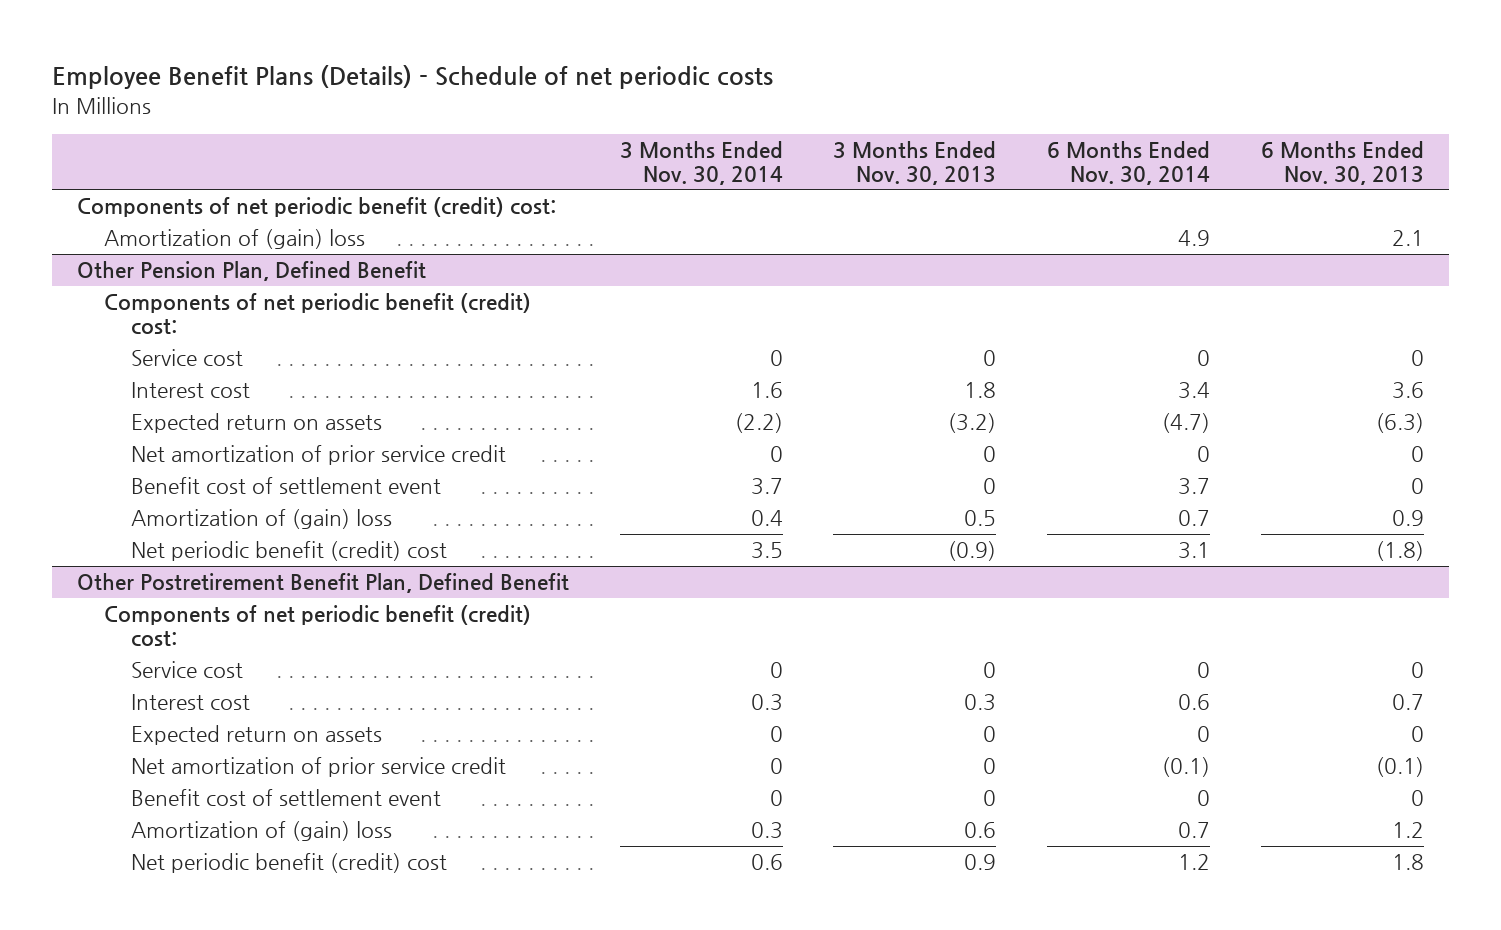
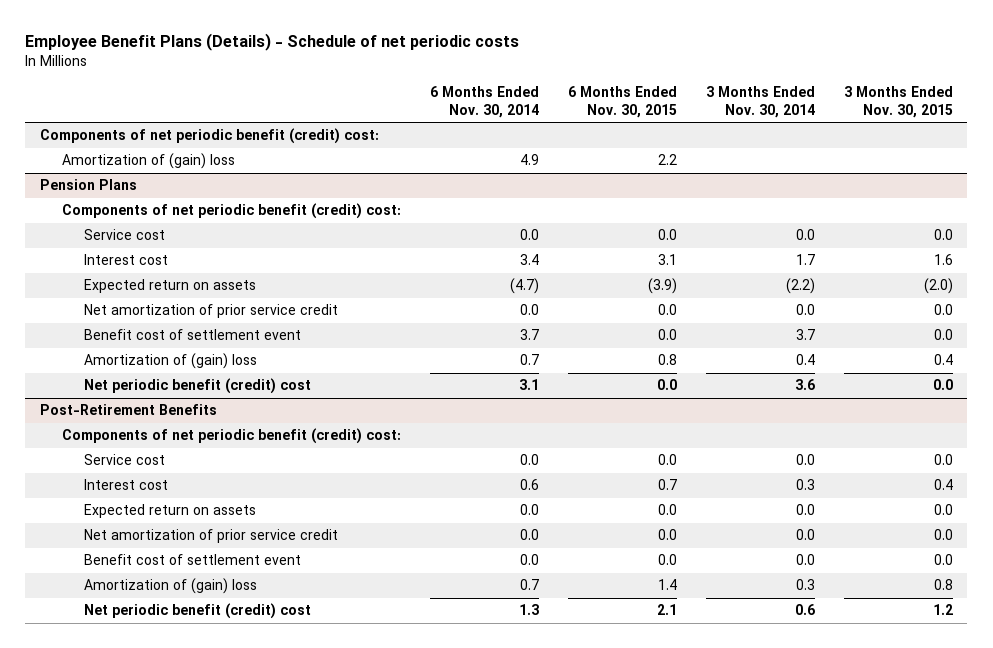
[833,140,997,185] 3 Months Ended Nov. 30, 2013 -> none
[1260,140,1424,185] 6 Months Ended Nov. 30, 2013 -> none
none -> [567,86,677,118] 6 Months Ended Nov. 30, 2015
none -> [843,86,953,118] 3 Months Ended Nov. 30, 2015
[77,261,427,282] Other Pension Plan, Defined Benefit -> [39,179,137,191] Pension Plans
[769,350,783,367] 0 -> [795,229,815,241] 0.0
[1196,350,1210,367] 0 -> [520,229,540,241] 0.0
[750,382,783,399] 1.6 -> [795,254,815,266] 1.7
[769,446,783,463] 0 -> [795,304,815,316] 0.0
[1196,446,1210,463] 0 -> [520,304,540,316] 0.0
[750,542,783,560] 3.5 -> [794,379,815,391] 3.6
[77,573,570,594] Other Postretirement Benefit Plan, Defined Benefit -> [39,404,217,416] Post-Retirement Benefits
[769,662,783,679] 0 -> [795,454,815,466] 0.0
[1196,662,1210,679] 0 -> [520,454,540,466] 0.0
[769,726,783,743] 0 -> [795,504,815,516] 0.0
[1196,726,1210,743] 0 -> [520,504,540,516] 0.0
[769,758,783,775] 0 -> [795,529,815,541] 0.0
[1161,757,1210,778] (0.1) -> [520,529,540,541] 0.0
[769,790,783,807] 0 -> [795,554,815,566] 0.0
[1196,790,1210,807] 0 -> [520,554,540,566] 0.0
[1177,854,1210,871] 1.2 -> [519,604,540,616] 1.3

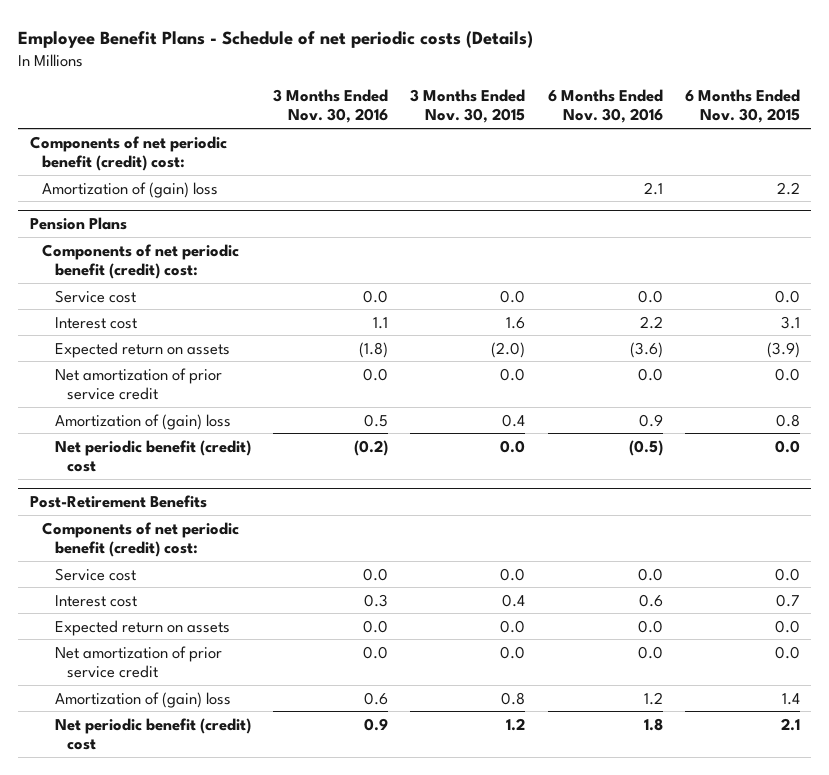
[25,33,520,52] Employee Benefit Plans (Details) - Schedule of net periodic costs -> [18,30,534,48] Employee Benefit Plans - Schedule of net periodic costs (Details)
[430,86,540,118] 6 Months Ended Nov. 30, 2014 -> none
[705,86,815,118] 3 Months Ended Nov. 30, 2014 -> none
none -> [273,88,389,124] 3 Months Ended Nov. 30, 2016
none -> [547,88,663,124] 6 Months Ended Nov. 30, 2016
[84,329,302,341] Benefit cost of settlement event -> none
[84,554,302,566] Benefit cost of settlement event -> none

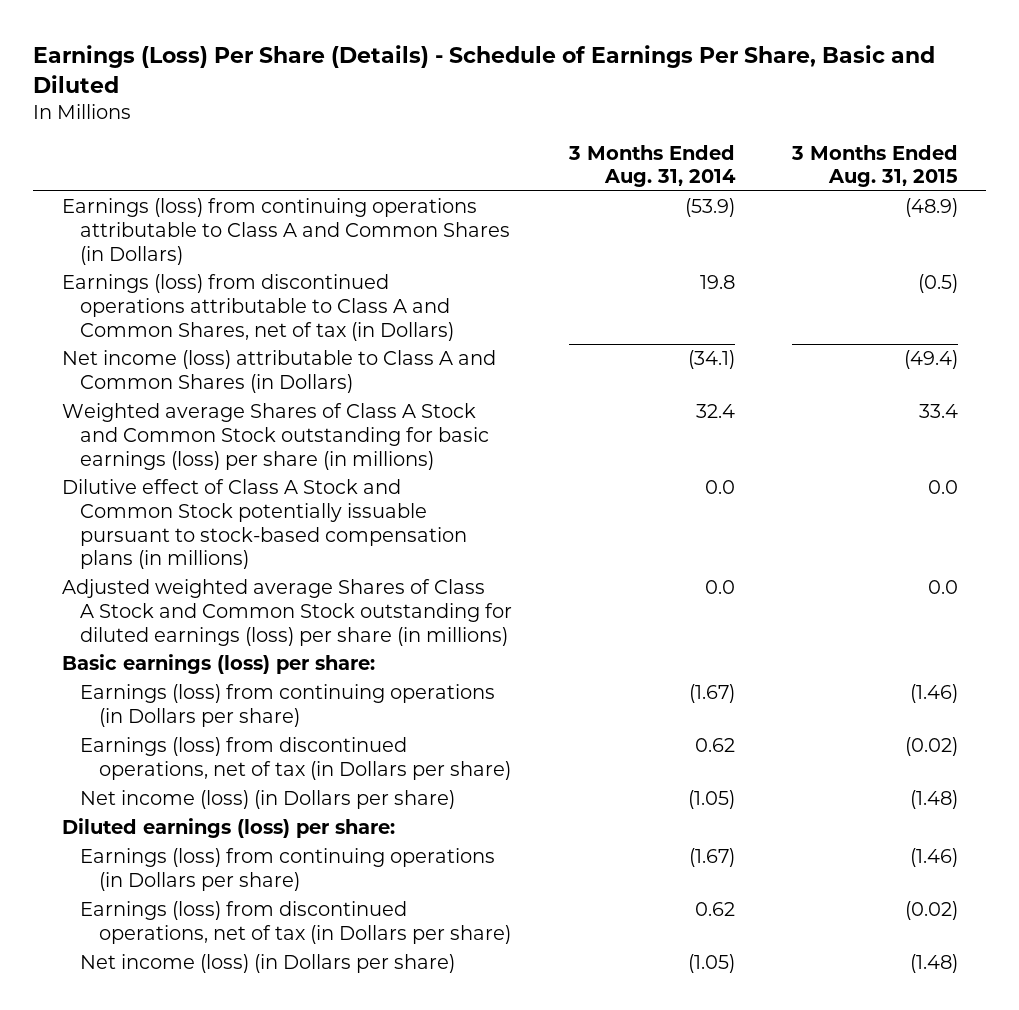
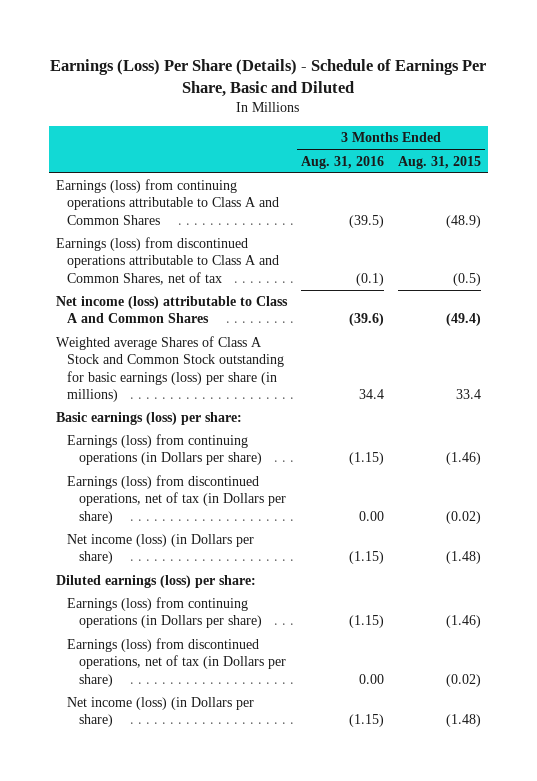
[567,144,736,188] 3 Months Ended Aug. 31, 2014 -> none
none -> [300,155,384,169] Aug. 31, 2016
[61,198,511,265] Earnings (loss) from continuing operations attributable to Class A and Common Shares (in Dollars) -> [55,179,280,225] Earnings (loss) from continuing operations attributable to Class A and Common Shares
[61,274,455,341] Earnings (loss) from discontinued operations attributable to Class A and Common Shares, net of tax (in Dollars) -> [55,237,280,285] Earnings (loss) from discontinued operations attributable to Class A and Common Shares, net of tax
[61,350,496,393] Net income (loss) attributable to Class A and Common Shares (in Dollars) -> [55,296,288,324] Net income (loss) attributable to Class A and Common Shares
[61,479,468,570] Dilutive effect of Class A Stock and Common Stock potentially issuable pursuant to stock-based compensation plans (in millions) -> none
[61,579,513,646] Adjusted weighted average Shares of Class A Stock and Common Stock outstanding for diluted earnings (loss) per share (in millions) -> none

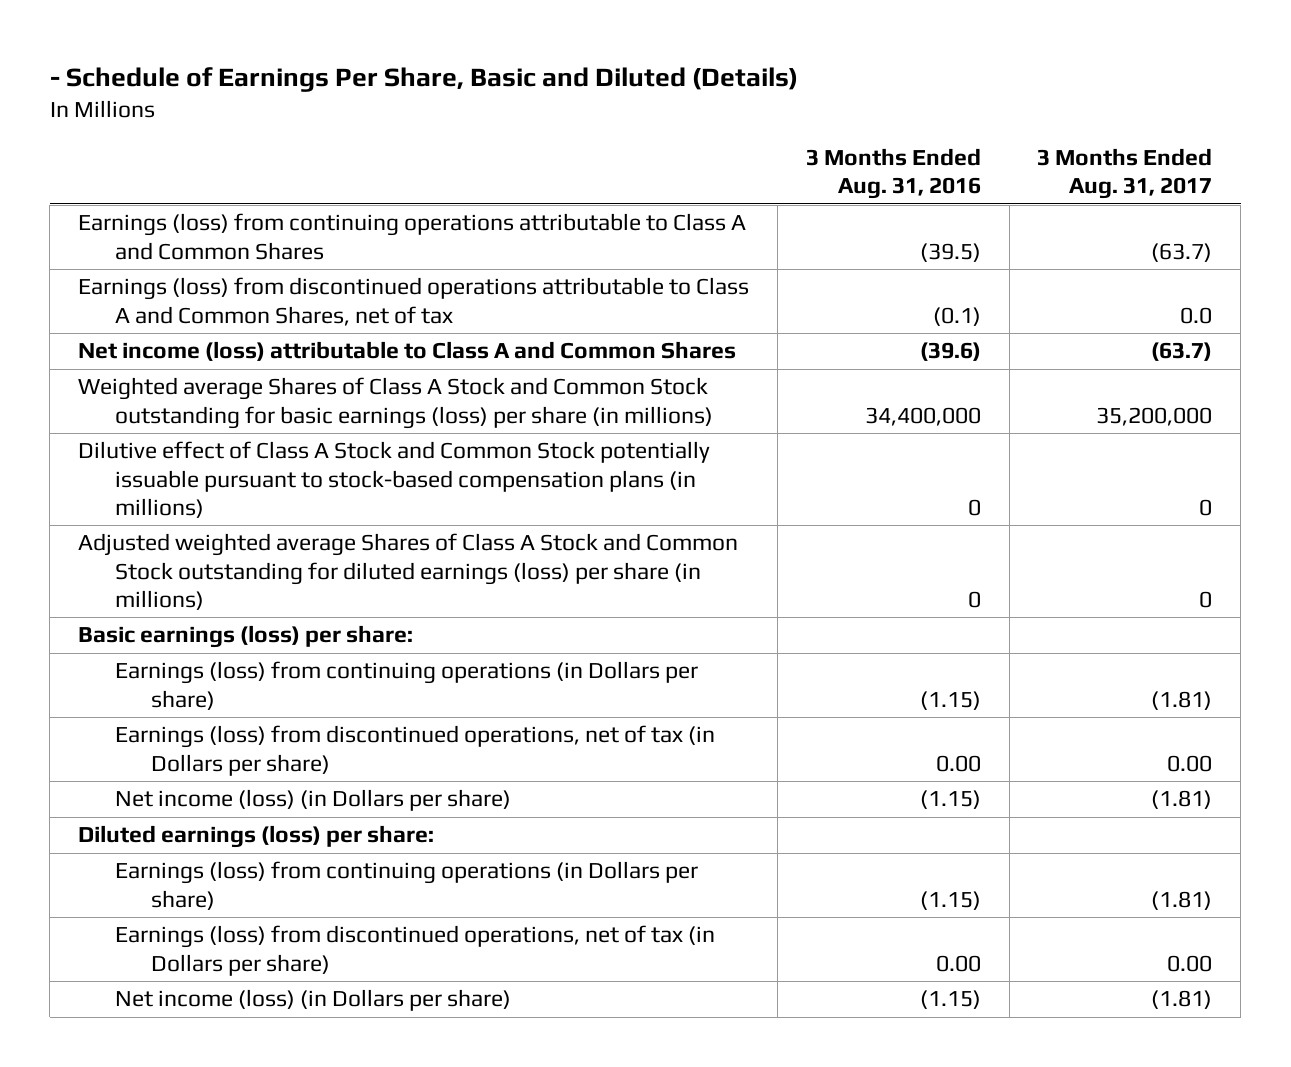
[50,58,487,97] Earnings (Loss) Per Share (Details) - Schedule of Earnings Per Share, Basic and Diluted -> [49,66,798,92] - Schedule of Earnings Per Share, Basic and Diluted (Details)
[397,155,481,169] Aug. 31, 2015 -> none
none -> [1037,148,1213,200] 3 Months Ended Aug. 31, 2017
[358,388,384,399] 34.4 -> [864,406,981,426] 34,400,000
none -> [78,441,711,518] Dilutive effect of Class A Stock and Common Stock potentially issuable pursuant to stock-based compensation plans (in millions)
none -> [78,533,739,610] Adjusted weighted average Shares of Class A Stock and Common Stock outstanding for diluted earnings (loss) per share (in millions)

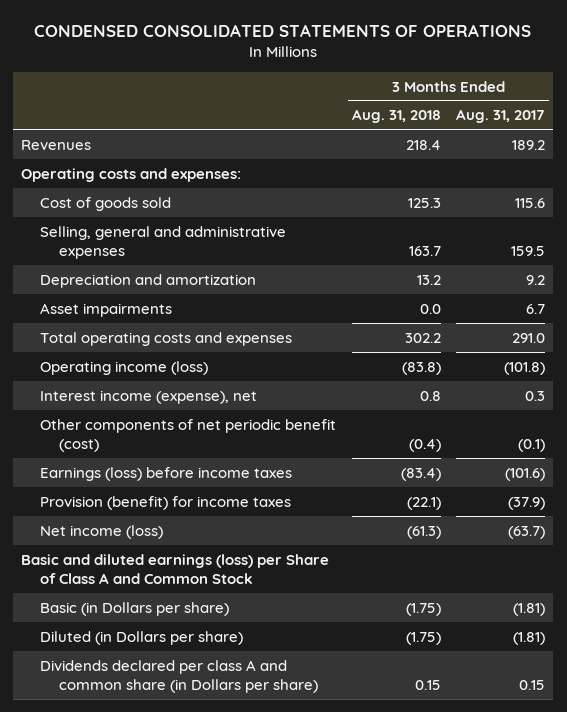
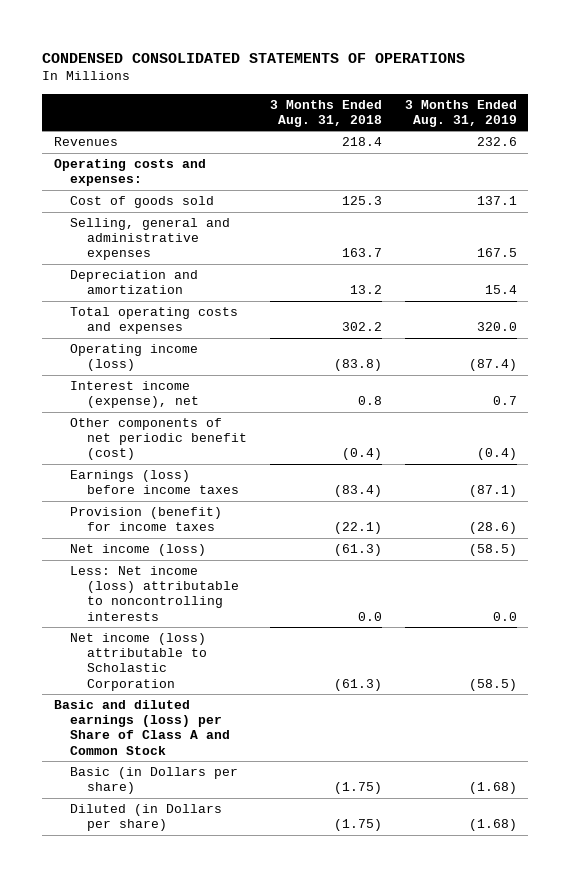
[456,109,546,124] Aug. 31, 2017 -> none
none -> [404,99,517,127] 3 Months Ended Aug. 31, 2019
[39,302,172,317] Asset impairments -> none
none -> [70,566,239,621] Less: Net income (loss) attributable to noncontrolling interests
none -> [70,633,207,691] Net income (loss) attributable to Scholastic Corporation
[39,659,318,693] Dividends declared per class A and common share (in Dollars per share) -> none

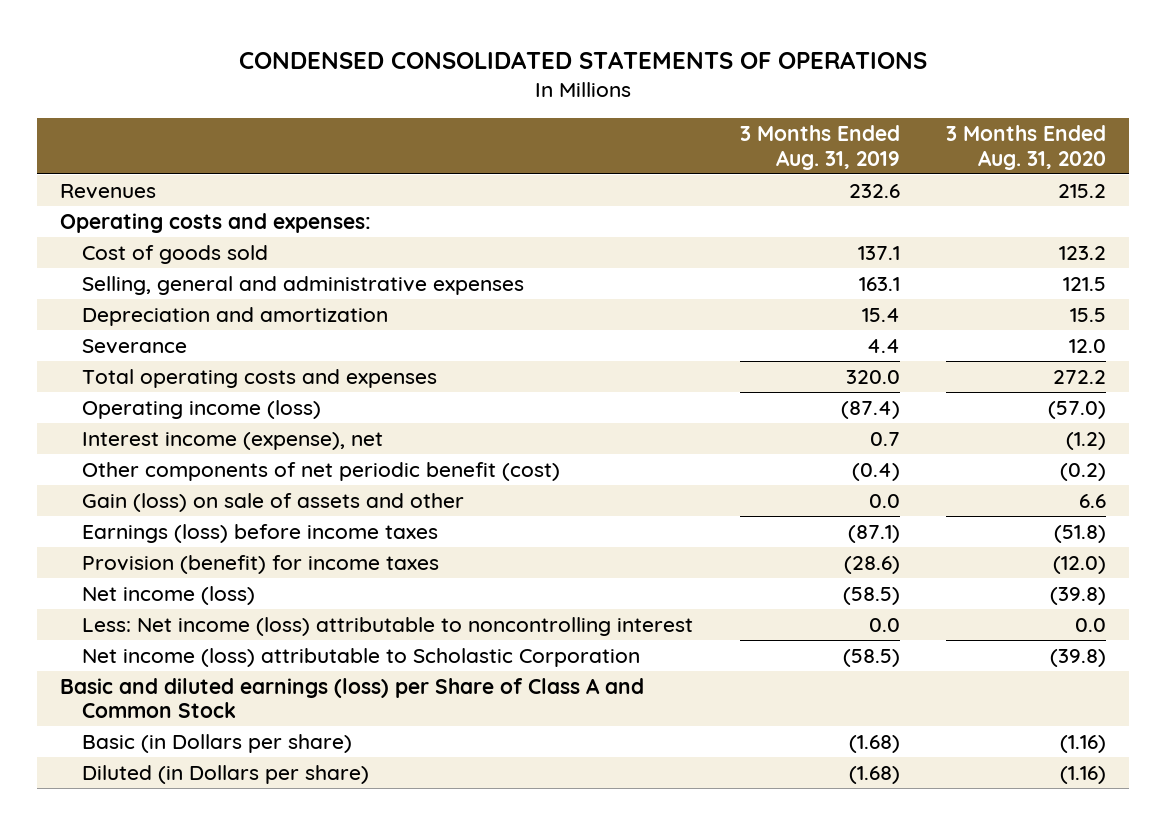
[269,99,382,127] 3 Months Ended Aug. 31, 2018 -> none
none -> [946,125,1107,170] 3 Months Ended Aug. 31, 2020
[476,248,517,258] 167.5 -> [858,276,900,291] 163.1
none -> [82,338,188,354] Severance
none -> [82,492,465,512] Gain (loss) on sale of assets and other
[70,566,239,621] Less: Net income (loss) attributable to noncontrolling interests -> [82,616,694,636] Less: Net income (loss) attributable to noncontrolling interest

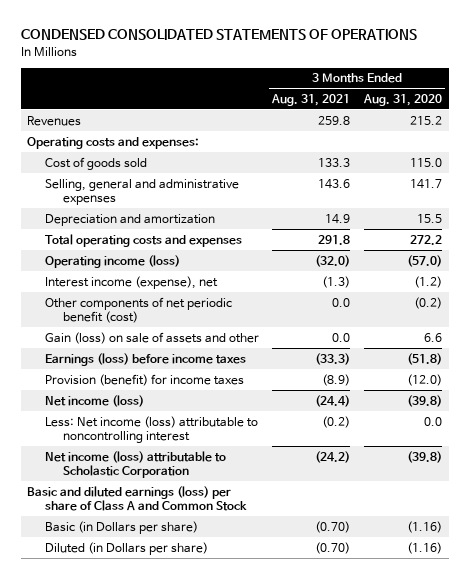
[739,125,900,170] 3 Months Ended Aug. 31, 2019 -> none
none -> [271,93,351,106] Aug. 31, 2021
[1059,245,1107,260] 123.2 -> [409,157,442,167] 115.0
[1063,276,1107,291] 121.5 -> [409,178,442,189] 141.7
[82,338,188,354] Severance -> none
[59,677,644,719] Basic and diluted earnings (loss) per Share of Class A and Common Stock -> [27,485,248,512] Basic and diluted earnings (loss) per share of Class A and Common Stock

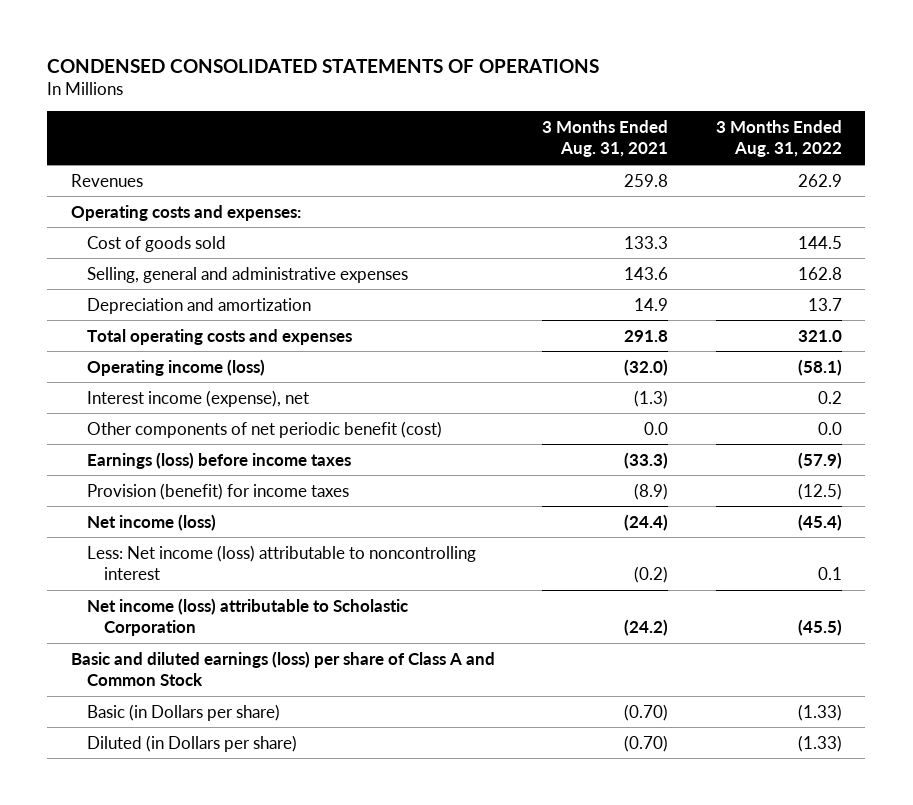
[362,93,442,106] Aug. 31, 2020 -> none
none -> [715,120,842,158] 3 Months Ended Aug. 31, 2022
[45,331,260,344] Gain (loss) on sale of assets and other -> none

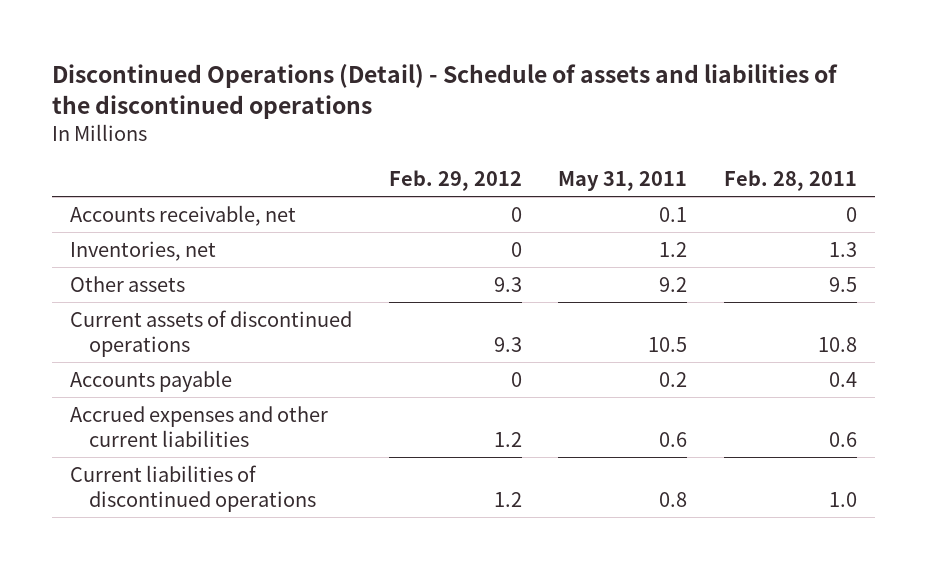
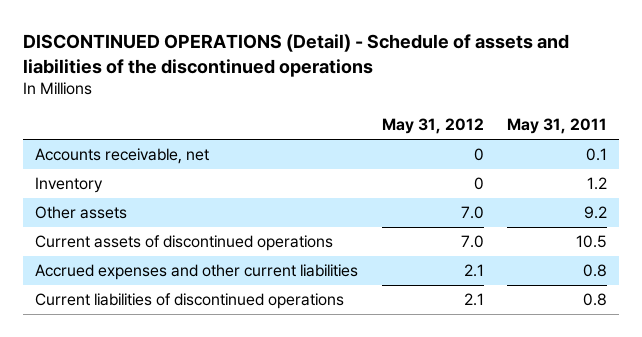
[51,63,838,120] Discontinued Operations (Detail) - Schedule of assets and liabilities of the discontinued operations -> [23,33,570,77] DISCONTINUED OPERATIONS (Detail) - Schedule of assets and liabilities of the discontinued operations
[388,169,522,191] Feb. 29, 2012 -> none
[723,169,857,191] Feb. 28, 2011 -> none
none -> [381,118,484,135] May 31, 2012
[70,240,217,261] Inventories, net -> [34,176,103,193] Inventory
[70,369,233,392] Accounts payable -> none
[659,432,688,448] 0.6 -> [583,263,608,277] 0.8

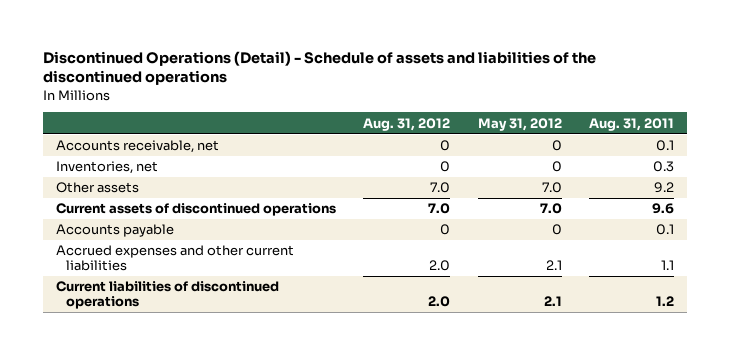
[23,33,570,77] DISCONTINUED OPERATIONS (Detail) - Schedule of assets and liabilities of the discontinued operations -> [42,50,596,86] Discontinued Operations (Detail) - Schedule of assets and liabilities of the discontinued operations
[507,118,608,135] May 31, 2011 -> none
none -> [363,117,451,131] Aug. 31, 2012
none -> [588,117,674,131] Aug. 31, 2011
[34,176,103,193] Inventory -> [56,161,159,175] Inventories, net
none -> [56,224,175,238] Accounts payable

